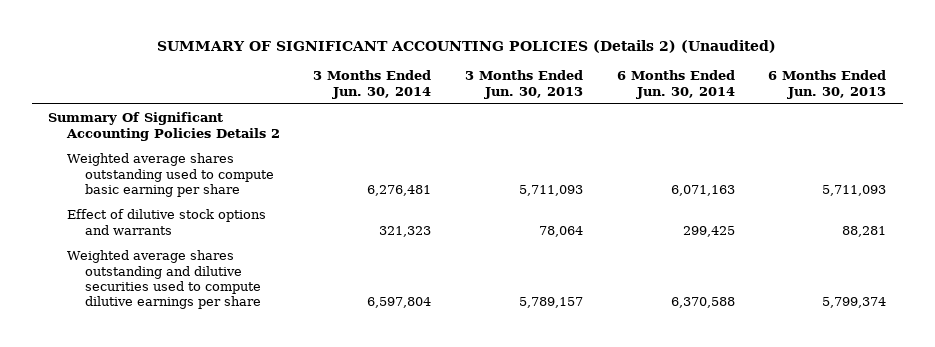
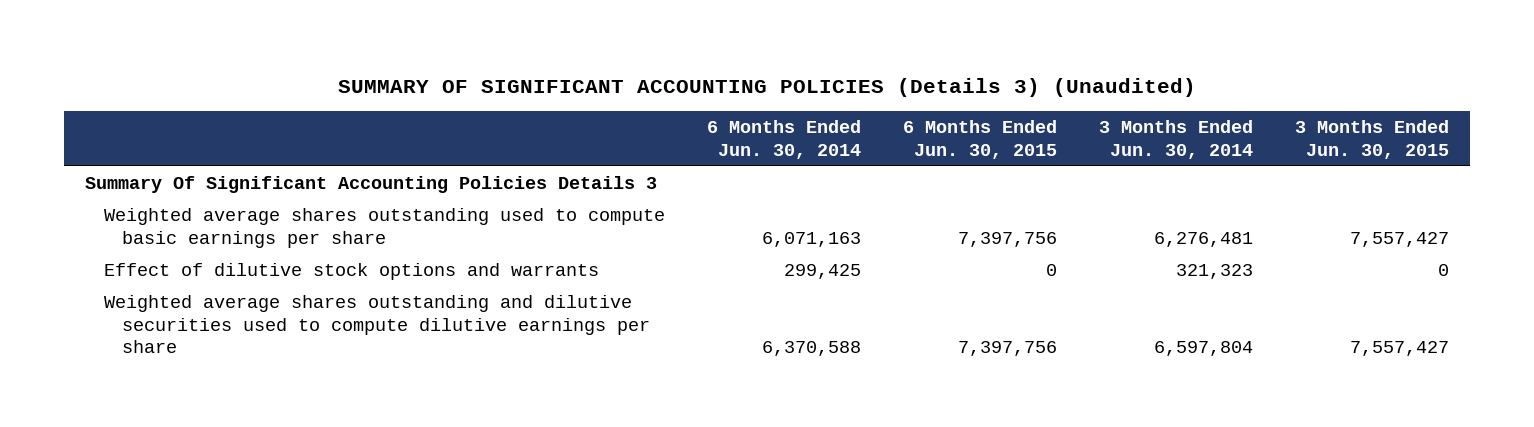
[157,39,777,53] SUMMARY OF SIGNIFICANT ACCOUNTING POLICIES (Details 2) (Unaudited) -> [338,77,1197,97] SUMMARY OF SIGNIFICANT ACCOUNTING POLICIES (Details 3) (Unaudited)
[464,70,583,99] 3 Months Ended Jun. 30, 2013 -> none
[768,70,887,99] 6 Months Ended Jun. 30, 2013 -> none
none -> [902,120,1057,159] 6 Months Ended Jun. 30, 2015
none -> [1295,120,1450,159] 3 Months Ended Jun. 30, 2015
[48,112,280,141] Summary Of Significant Accounting Policies Details 2 -> [84,176,657,194] Summary Of Significant Accounting Policies Details 3
[66,153,275,198] Weighted average shares outstanding used to compute basic earning per share -> [103,208,665,248] Weighted average shares outstanding used to compute basic earnings per share

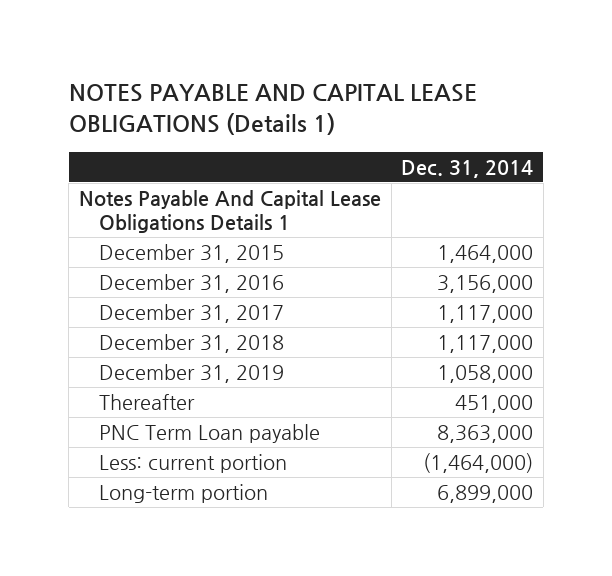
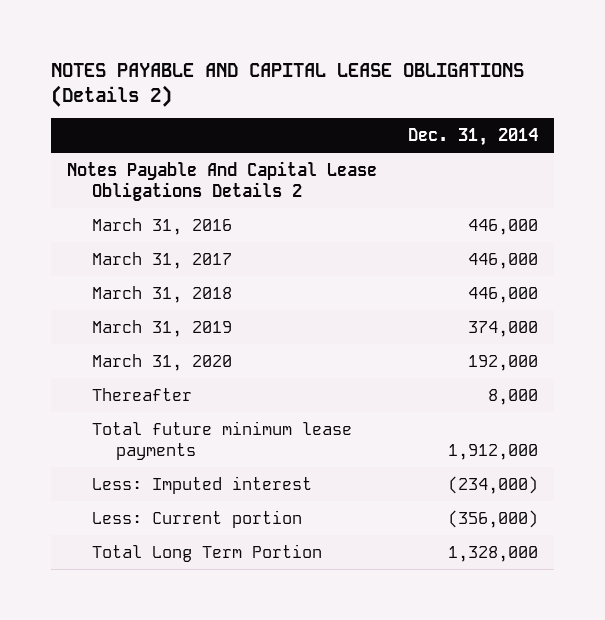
[68,84,477,136] NOTES PAYABLE AND CAPITAL LEASE OBLIGATIONS (Details 1) -> [51,62,525,107] NOTES PAYABLE AND CAPITAL LEASE OBLIGATIONS (Details 2)
[99,424,321,444] PNC Term Loan payable -> none
[78,190,381,234] Notes Payable And Capital Lease Obligations Details 1 -> [66,160,377,201] Notes Payable And Capital Lease Obligations Details 2
[99,244,285,264] December 31, 2015 -> [91,217,232,235] March 31, 2016
[437,245,534,264] 1,464,000 -> [468,218,539,235] 446,000
[99,274,285,294] December 31, 2016 -> [91,251,232,269] March 31, 2017
[437,275,534,294] 3,156,000 -> [468,252,539,269] 446,000
[99,304,285,324] December 31, 2017 -> [91,285,232,303] March 31, 2018
[437,305,534,324] 1,117,000 -> [468,286,539,303] 446,000
[99,334,285,354] December 31, 2018 -> [91,319,232,337] March 31, 2019
[437,335,534,354] 1,117,000 -> [468,320,539,337] 374,000
[99,364,285,384] December 31, 2019 -> [91,353,232,371] March 31, 2020
[437,365,534,384] 1,058,000 -> [468,354,539,371] 192,000
[455,395,534,414] 451,000 -> [488,388,539,405] 8,000
none -> [91,420,352,460] Total future minimum lease payments
none -> [91,475,312,494] Less: Imputed interest
[99,454,288,474] Less: current portion -> [91,509,302,528] Less: Current portion
[423,453,534,474] (1,464,000) -> [448,509,539,528] (356,000)
[99,484,269,504] Long-term portion -> [91,543,322,562] Total Long Term Portion
[437,485,534,504] 6,899,000 -> [448,545,539,562] 1,328,000

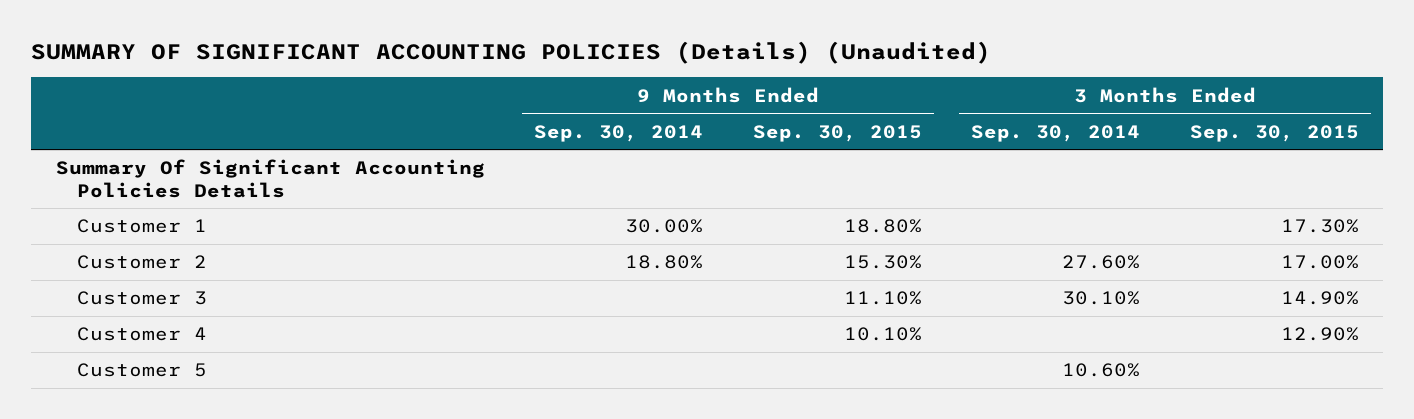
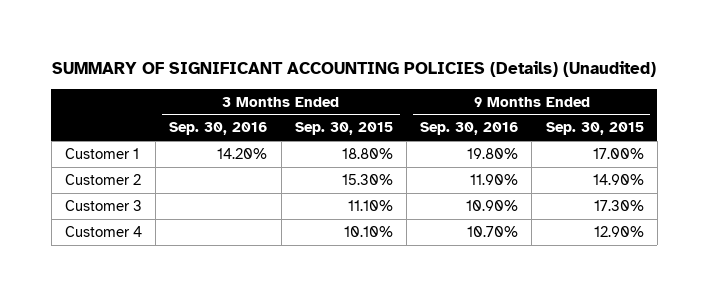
[534,124,704,142] Sep. 30, 2014 -> none
[971,124,1141,142] Sep. 30, 2014 -> none
none -> [169,122,268,136] Sep. 30, 2016
none -> [420,122,519,136] Sep. 30, 2016
[55,159,485,198] Summary Of Significant Accounting Policies Details -> none
[77,363,208,378] Customer 5 -> none
[843,219,922,234] 18.80% -> [592,147,644,159] 17.00%
[1280,219,1359,234] 17.30% -> [341,147,393,159] 18.80%
[843,255,922,270] 15.30% -> [592,173,644,185] 14.90%
[1280,255,1359,270] 17.00% -> [341,173,393,185] 15.30%
[843,291,922,306] 11.10% -> [593,199,644,211] 17.30%
[1280,291,1359,306] 14.90% -> [347,199,393,211] 11.10%
[843,327,922,342] 10.10% -> [593,225,644,237] 12.90%
[1280,327,1359,342] 12.90% -> [343,225,393,237] 10.10%

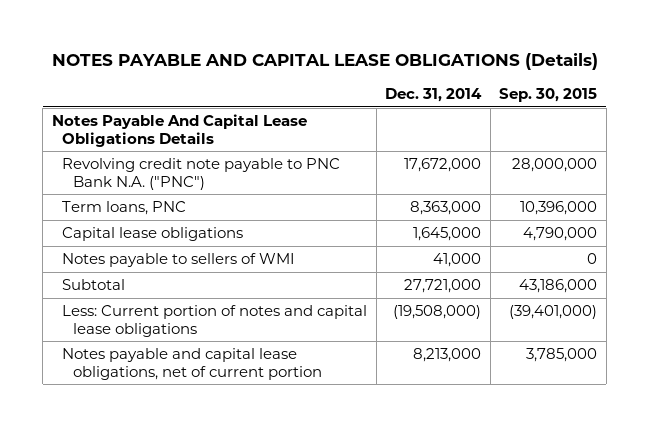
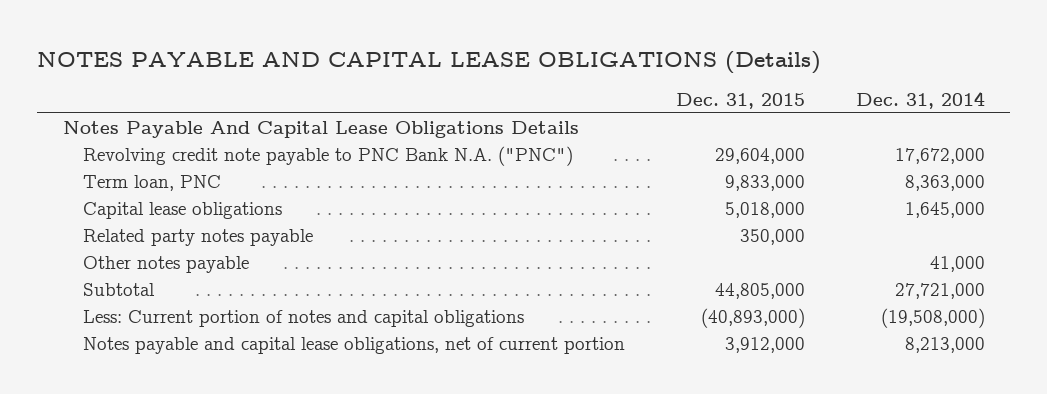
[499,87,598,102] Sep. 30, 2015 -> none
none -> [676,92,806,109] Dec. 31, 2015
[62,201,187,216] Term loans, PNC -> [83,175,222,192] Term loan, PNC
[62,253,296,268] Notes payable to sellers of WMI -> none
none -> [83,229,314,247] Related party notes payable
none -> [83,256,250,274] Other notes payable
[62,305,368,337] Less: Current portion of notes and capital lease obligations -> [83,310,525,328] Less: Current portion of notes and capital obligations

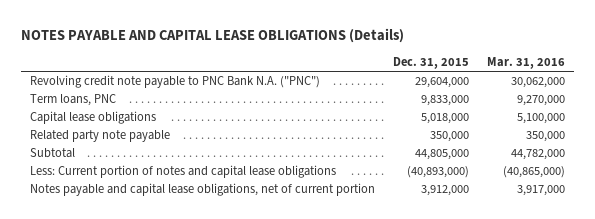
[855,90,985,109] Dec. 31, 2014 -> none
none -> [487,56,566,69] Mar. 31, 2016
[62,121,579,139] Notes Payable And Capital Lease Obligations Details -> none
[83,175,222,192] Term loan, PNC -> [29,94,116,107] Term loans, PNC
[83,256,250,274] Other notes payable -> none
[83,229,314,247] Related party notes payable -> [29,130,170,143] Related party note payable
[83,310,525,328] Less: Current portion of notes and capital obligations -> [29,165,336,179] Less: Current portion of notes and capital lease obligations

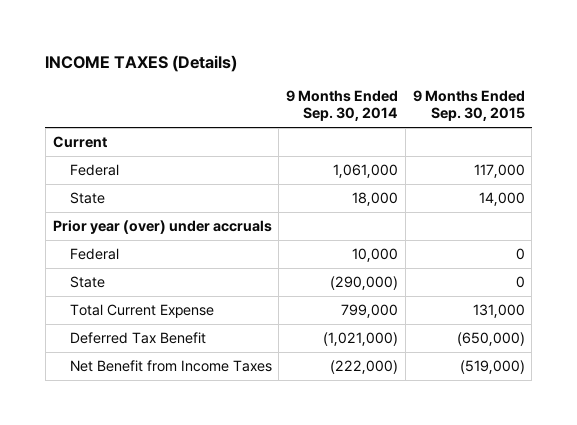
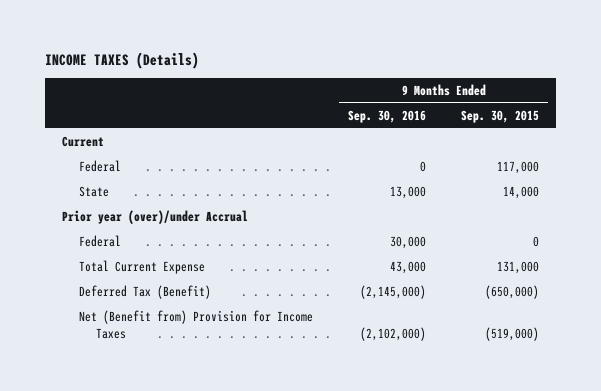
[286,90,399,122] 9 Months Ended Sep. 30, 2014 -> none
none -> [348,109,427,123] Sep. 30, 2016
[52,220,272,235] Prior year (over) under accruals -> [62,210,249,225] Prior year (over)/under Accrual
[69,276,105,289] State -> none
[69,332,206,345] Deferred Tax Benefit -> [79,285,212,300] Deferred Tax (Benefit)
[69,360,272,373] Net Benefit from Income Taxes -> [79,310,314,339] Net (Benefit from) Provision for Income Taxes

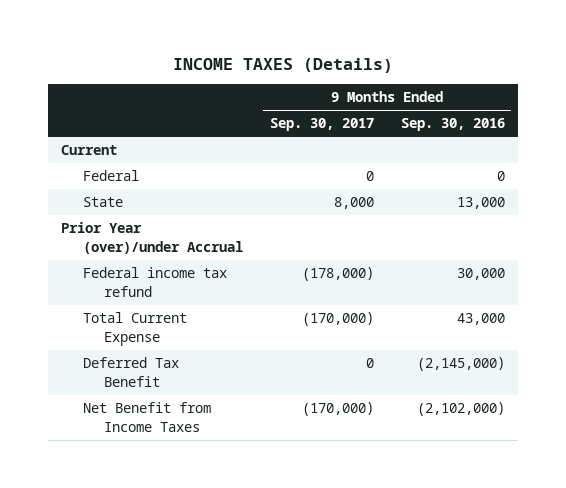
[460,109,539,123] Sep. 30, 2015 -> none
none -> [269,118,374,132] Sep. 30, 2017
[62,210,249,225] Prior year (over)/under Accrual -> [61,222,243,254] Prior Year (over)/under Accrual
[79,235,122,248] Federal -> [82,267,227,297] Federal income tax refund
[79,285,212,300] Deferred Tax (Benefit) -> [82,357,179,387] Deferred Tax Benefit
[79,310,314,339] Net (Benefit from) Provision for Income Taxes -> [82,402,211,432] Net Benefit from Income Taxes

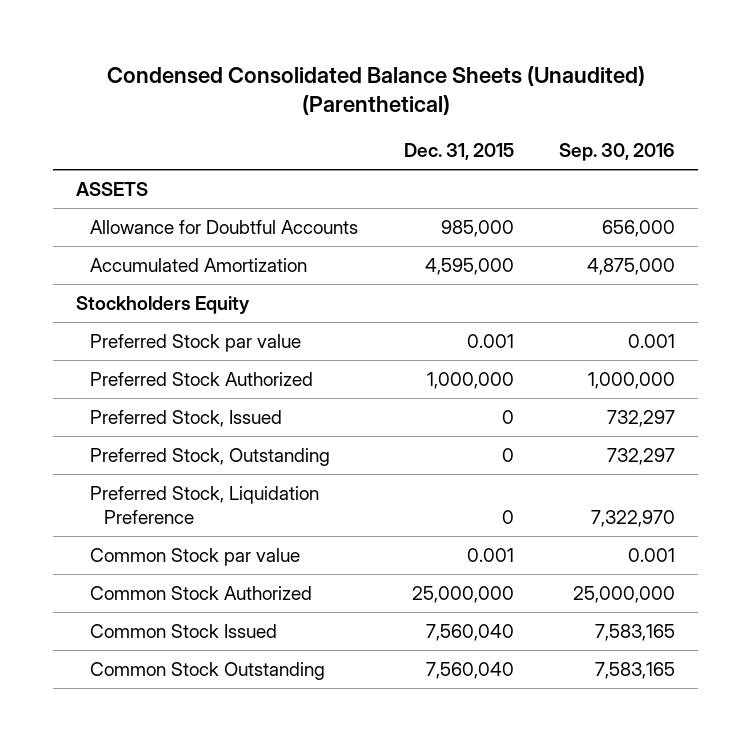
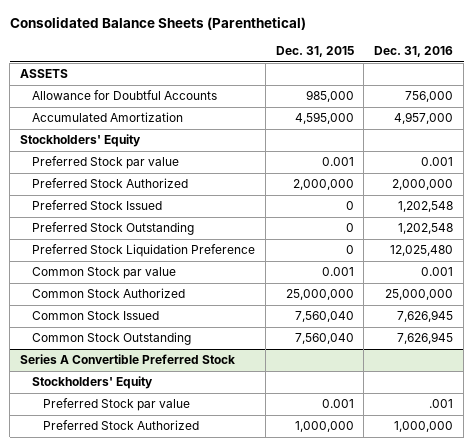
[106,65,645,116] Condensed Consolidated Balance Sheets (Unaudited) (Parenthetical) -> [9,17,306,31] Consolidated Balance Sheets (Parenthetical)
[559,143,676,162] Sep. 30, 2016 -> none
none -> [374,46,454,58] Dec. 31, 2016
[75,295,250,314] Stockholders Equity -> [20,134,142,148] Stockholders' Equity
[426,371,514,389] 1,000,000 -> [292,179,354,191] 2,000,000
[89,409,282,427] Preferred Stock, Issued -> [31,200,162,211] Preferred Stock Issued
[89,447,330,466] Preferred Stock, Outstanding -> [31,222,194,236] Preferred Stock Outstanding
[89,485,319,524] Preferred Stock, Liquidation Preference -> [31,244,255,258] Preferred Stock Liquidation Preference
none -> [20,354,236,365] Series A Convertible Preferred Stock
none -> [31,376,153,390] Stockholders' Equity
none -> [43,398,191,412] Preferred Stock par value
none -> [43,420,200,431] Preferred Stock Authorized

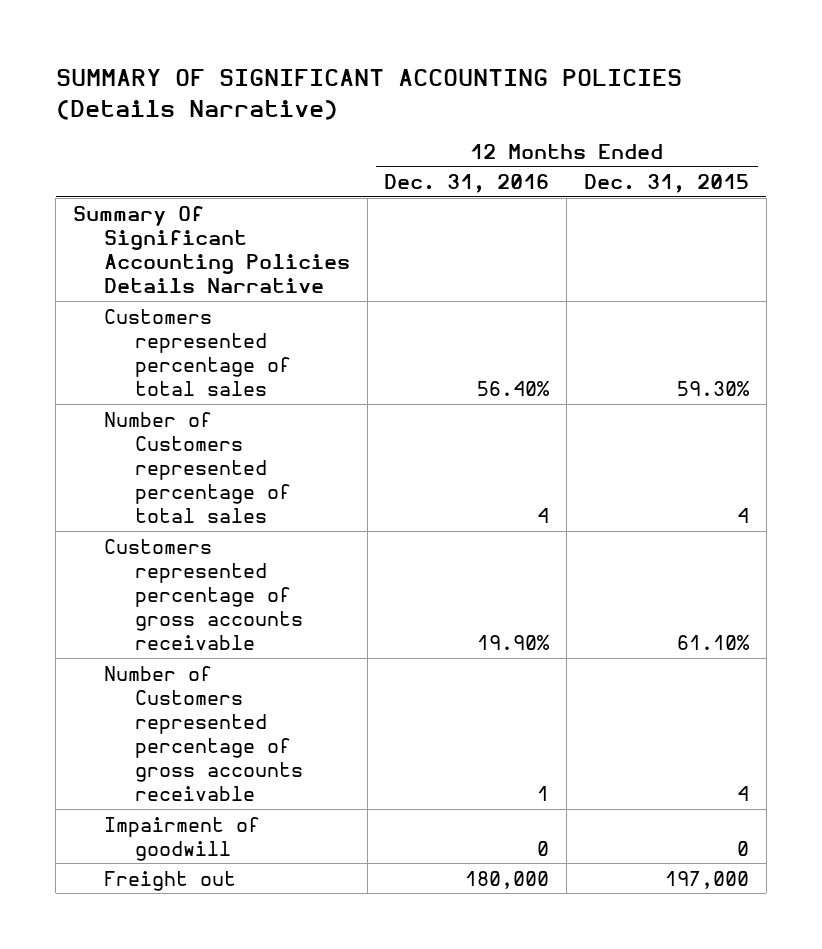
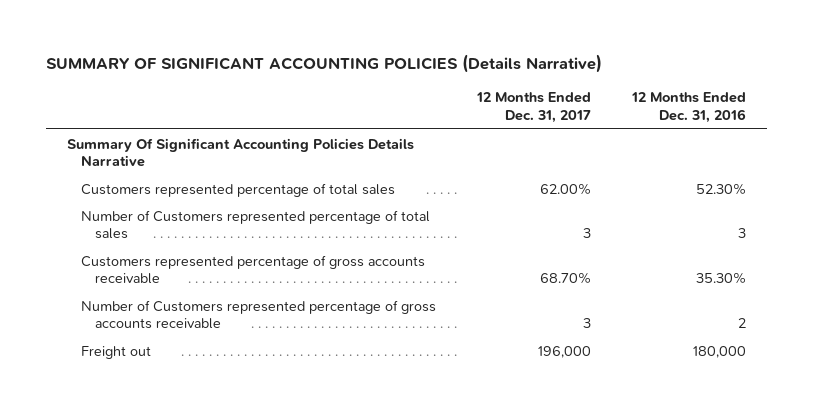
[584,174,750,194] Dec. 31, 2015 -> none
none -> [476,91,592,123] 12 Months Ended Dec. 31, 2017
[103,816,260,861] Impairment of goodwill -> none
[477,380,551,396] 56.40% -> [696,182,747,195] 52.30%
[537,508,550,524] 4 -> [738,228,747,239] 3
[477,635,551,651] 19.90% -> [696,272,747,285] 35.30%
[537,786,550,802] 1 -> [738,318,747,329] 2

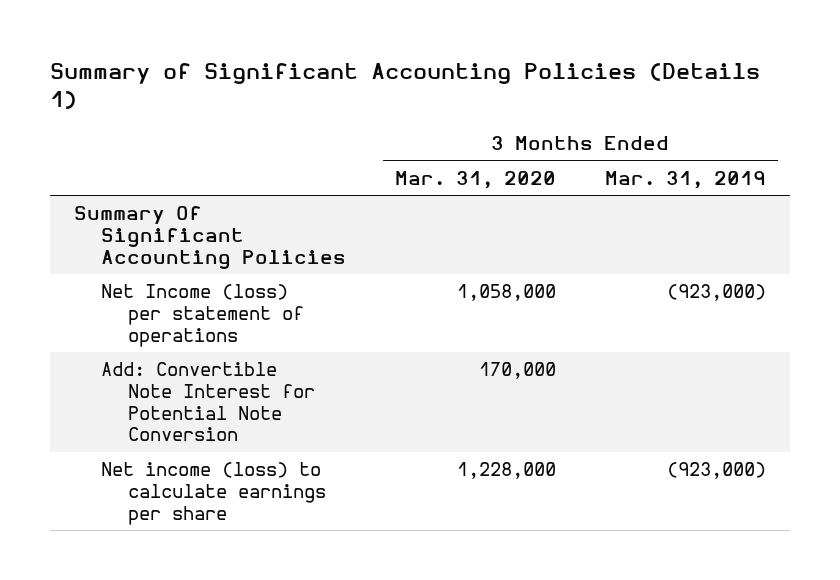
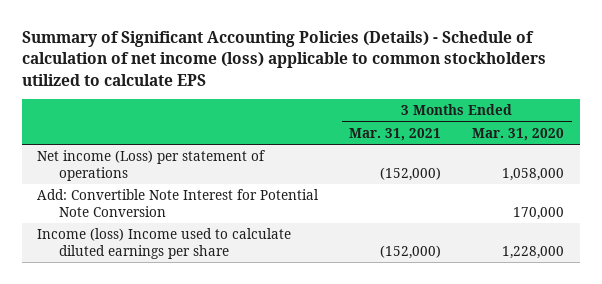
[50,62,761,110] Summary of Significant Accounting Policies (Details 1) -> [22,31,547,86] Summary of Significant Accounting Policies (Details) - Schedule of calculation of net income (loss) applicable to common stockholders utilized to calculate EPS
[604,170,766,189] Mar. 31, 2019 -> none
none -> [349,128,442,142] Mar. 31, 2021
[74,206,347,269] Summary Of Significant Accounting Policies -> none
[101,284,305,347] Net Income (loss) per statement of operations -> [37,150,266,181] Net income (Loss) per statement of operations
[101,462,327,525] Net income (loss) to calculate earnings per share -> [37,228,292,259] Income (loss) Income used to calculate diluted earnings per share

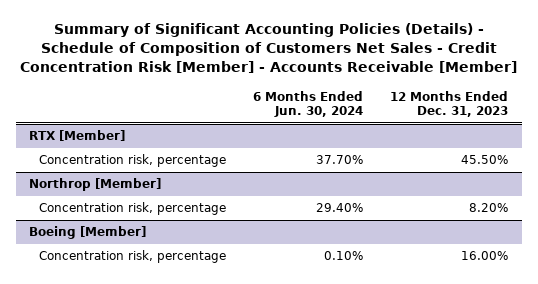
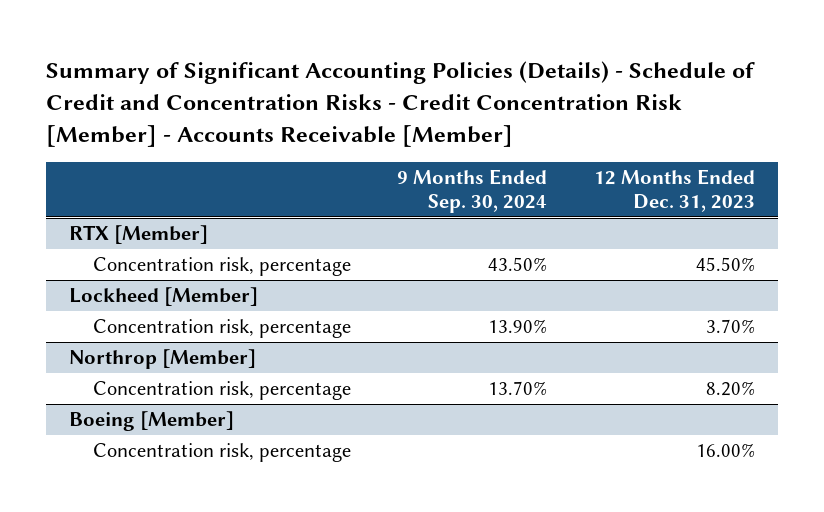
[19,23,517,74] Summary of Significant Accounting Policies (Details) - Schedule of Composition of Customers Net Sales - Credit Concentration Risk [Member] - Accounts Receivable [Member] -> [45,60,755,147] Summary of Significant Accounting Policies (Details) - Schedule of Credit and Concentration Risks - Credit Concentration Risk [Member] - Accounts Receivable [Member]
[253,90,364,118] 6 Months Ended Jun. 30, 2024 -> none
none -> [397,169,548,214] 9 Months Ended Sep. 30, 2024
none -> [68,287,258,307] Lockheed [Member]
none -> [92,319,351,339] Concentration risk, percentage

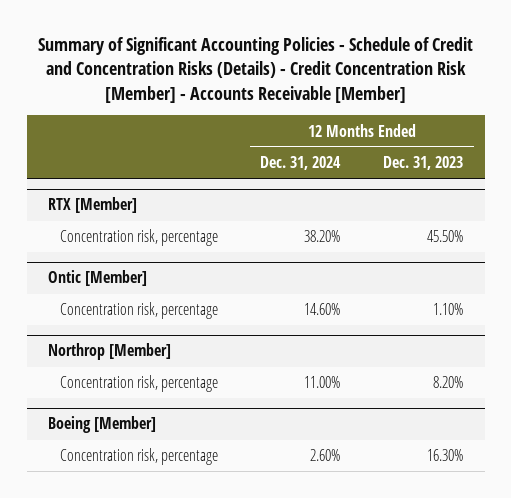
[45,60,755,147] Summary of Significant Accounting Policies (Details) - Schedule of Credit and Concentration Risks - Credit Concentration Risk [Member] - Accounts Receivable [Member] -> [37,37,473,103] Summary of Significant Accounting Policies - Schedule of Credit and Concentration Risks (Details) - Credit Concentration Risk [Member] - Accounts Receivable [Member]
[397,169,548,214] 9 Months Ended Sep. 30, 2024 -> none
none -> [260,156,342,171] Dec. 31, 2024
[68,287,258,307] Lockheed [Member] -> [48,270,148,287] Ontic [Member]
[705,319,755,334] 3.70% -> [433,303,464,316] 1.10%
[695,443,755,458] 16.00% -> [427,449,464,462] 16.30%

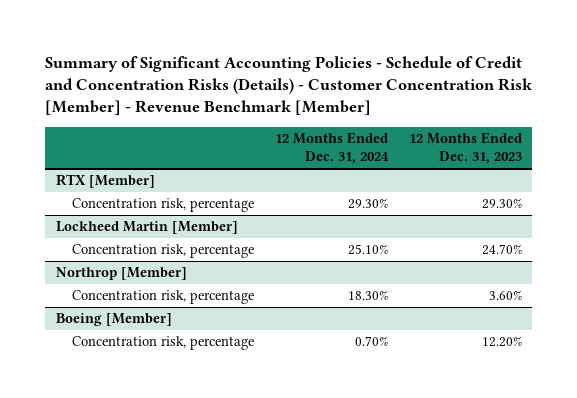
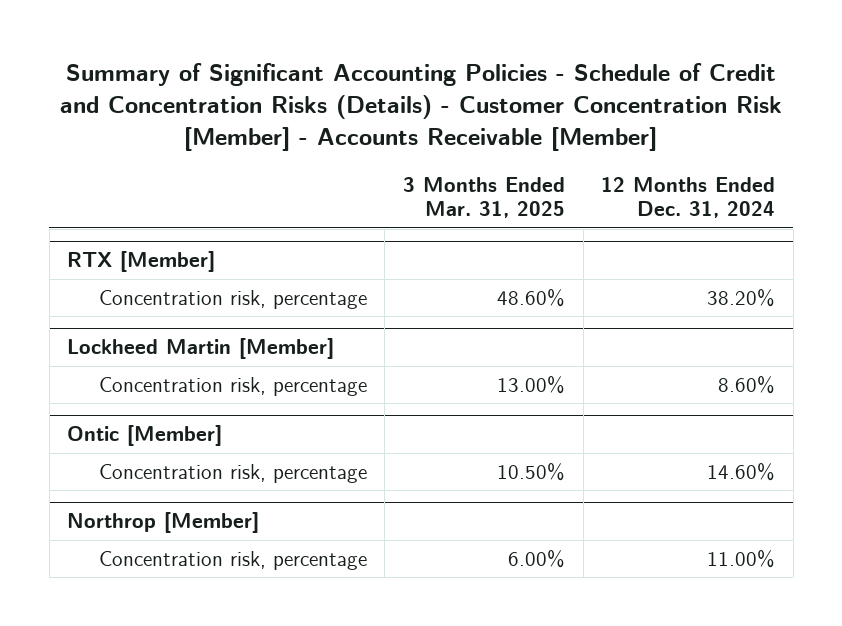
[45,55,533,116] Summary of Significant Accounting Policies - Schedule of Credit and Concentration Risks (Details) - Customer Concentration Risk [Member] - Revenue Benchmark [Member] -> [60,63,783,152] Summary of Significant Accounting Policies - Schedule of Credit and Concentration Risks (Details) - Customer Concentration Risk [Member] - Accounts Receivable [Member]
[408,132,522,165] 12 Months Ended Dec. 31, 2023 -> none
none -> [402,176,565,219] 3 Months Ended Mar. 31, 2025
[347,198,388,210] 29.30% -> [707,288,776,307] 38.20%
[347,244,388,256] 25.10% -> [718,375,776,394] 8.60%
none -> [67,425,223,447] Ontic [Member]
none -> [98,463,367,483] Concentration risk, percentage
[55,313,172,327] Boeing [Member] -> none
[71,336,254,351] Concentration risk, percentage -> none
[347,290,388,301] 18.30% -> [707,549,776,568] 11.00%

